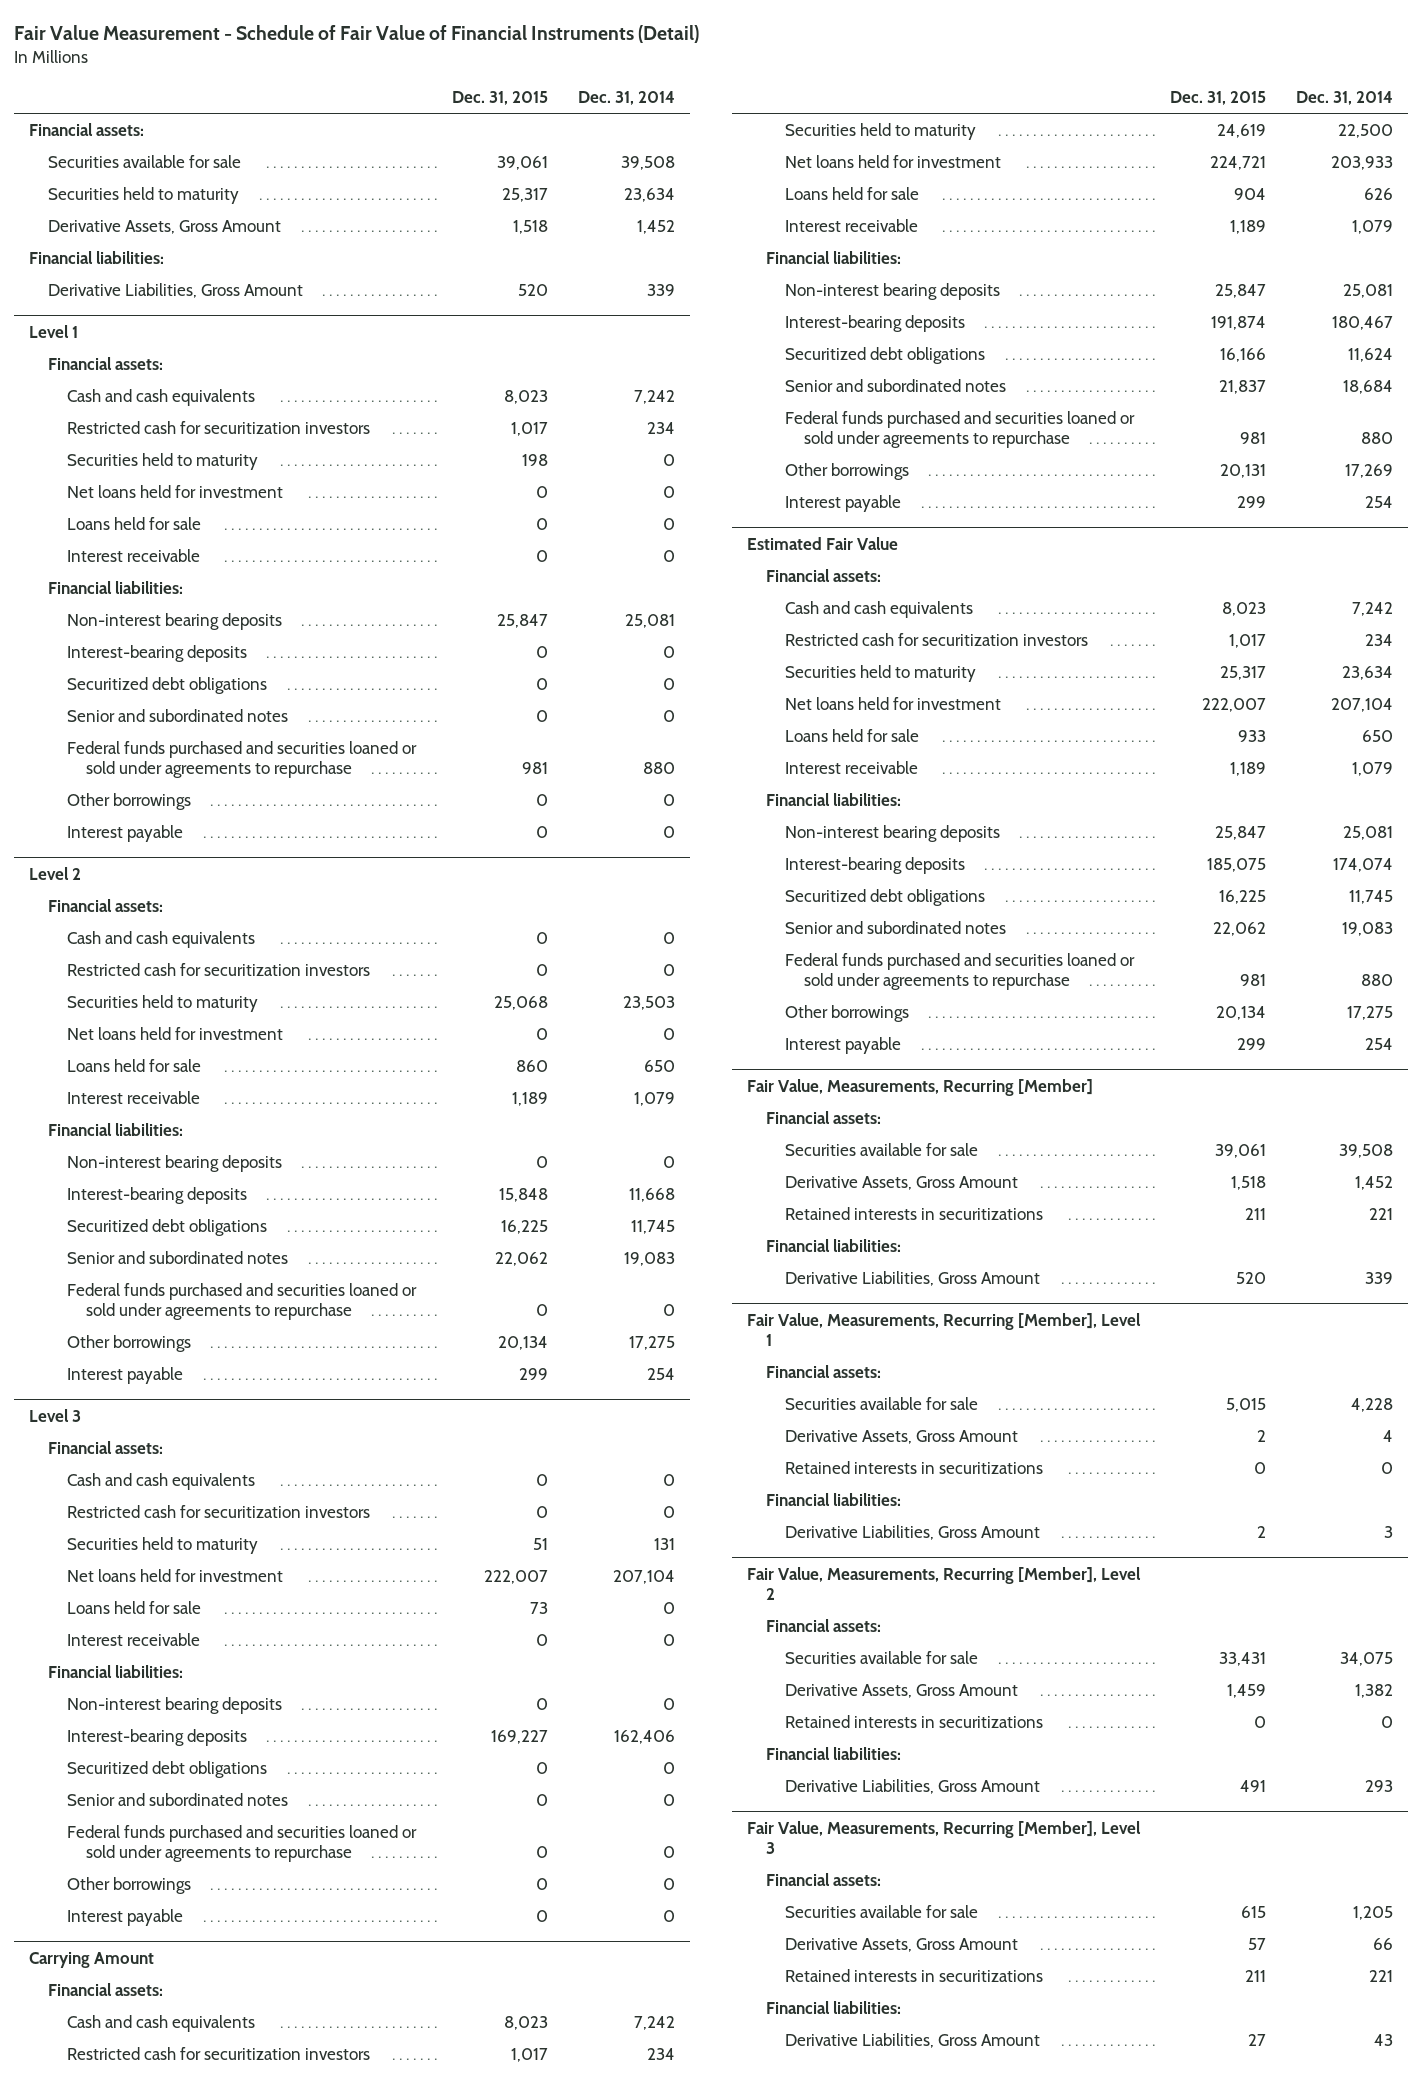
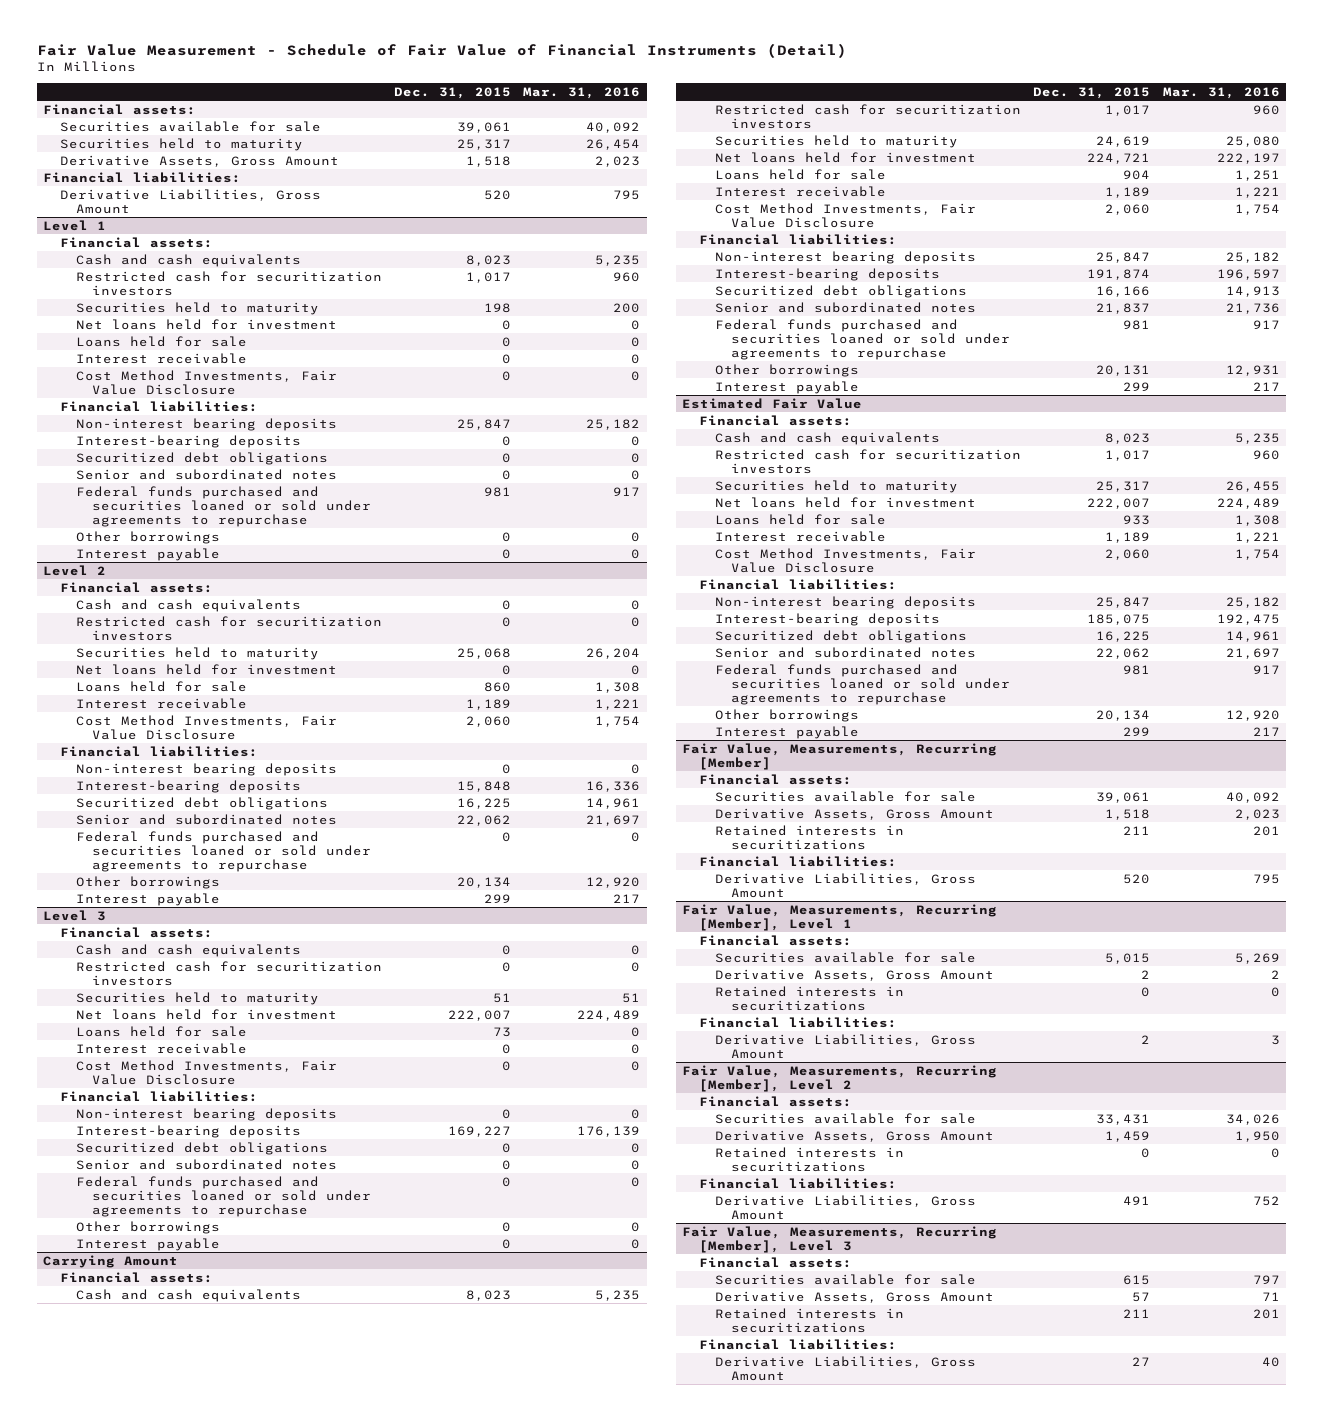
[577,90,675,105] Dec. 31, 2014 -> none
none -> [523,86,641,99] Mar. 31, 2016
none -> [75,369,337,395] Cost Method Investments, Fair Value Disclosure
none -> [75,714,337,740] Cost Method Investments, Fair Value Disclosure
none -> [75,1059,337,1085] Cost Method Investments, Fair Value Disclosure
none -> [715,202,977,228] Cost Method Investments, Fair Value Disclosure
none -> [715,547,977,573] Cost Method Investments, Fair Value Disclosure

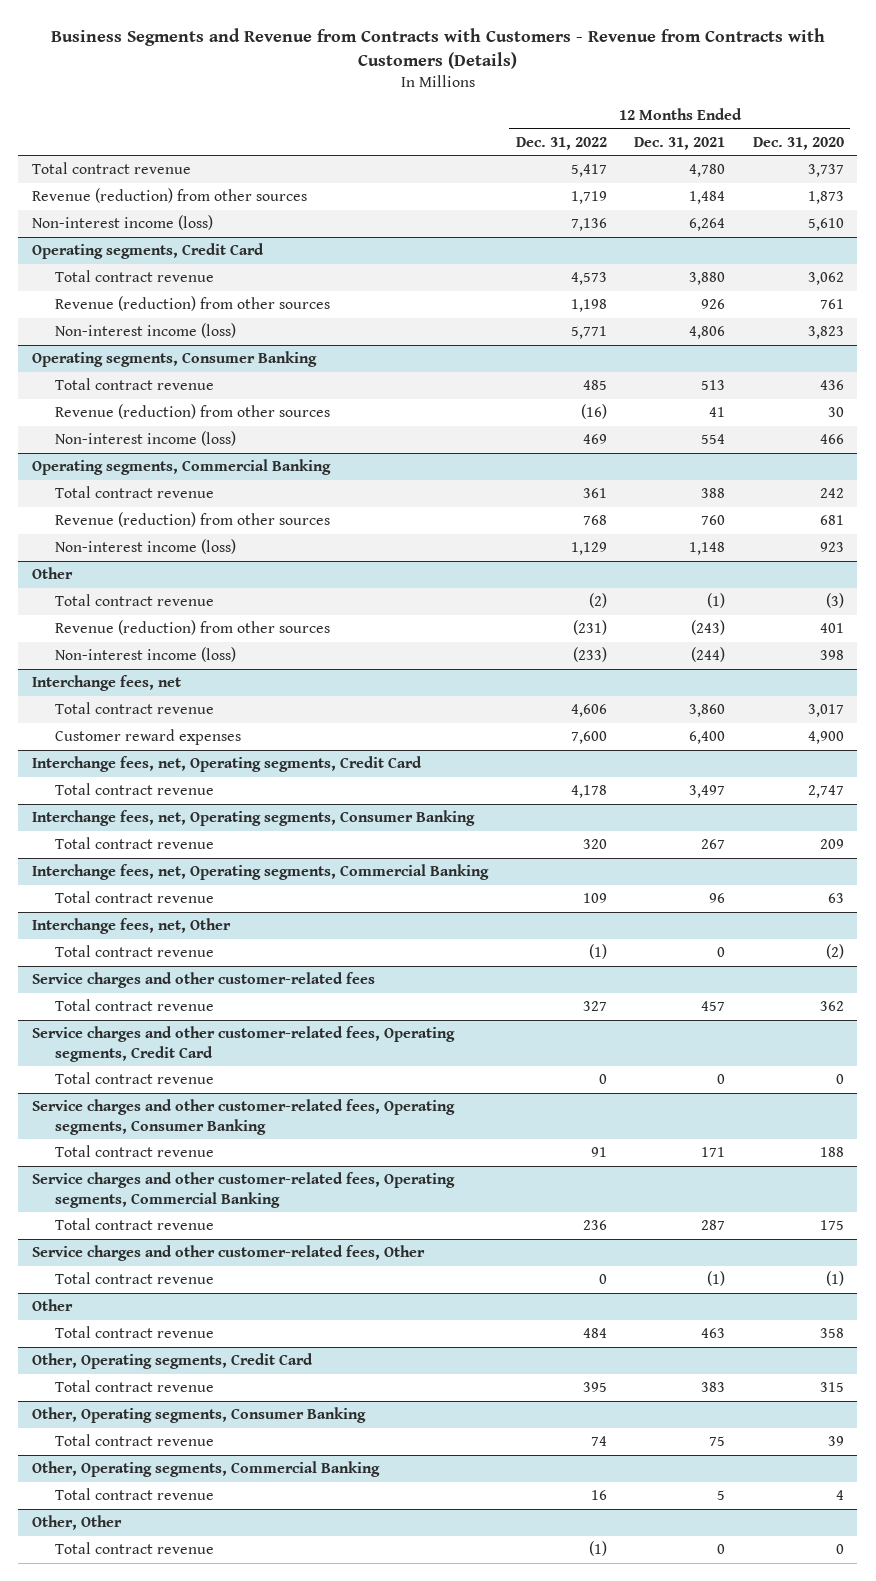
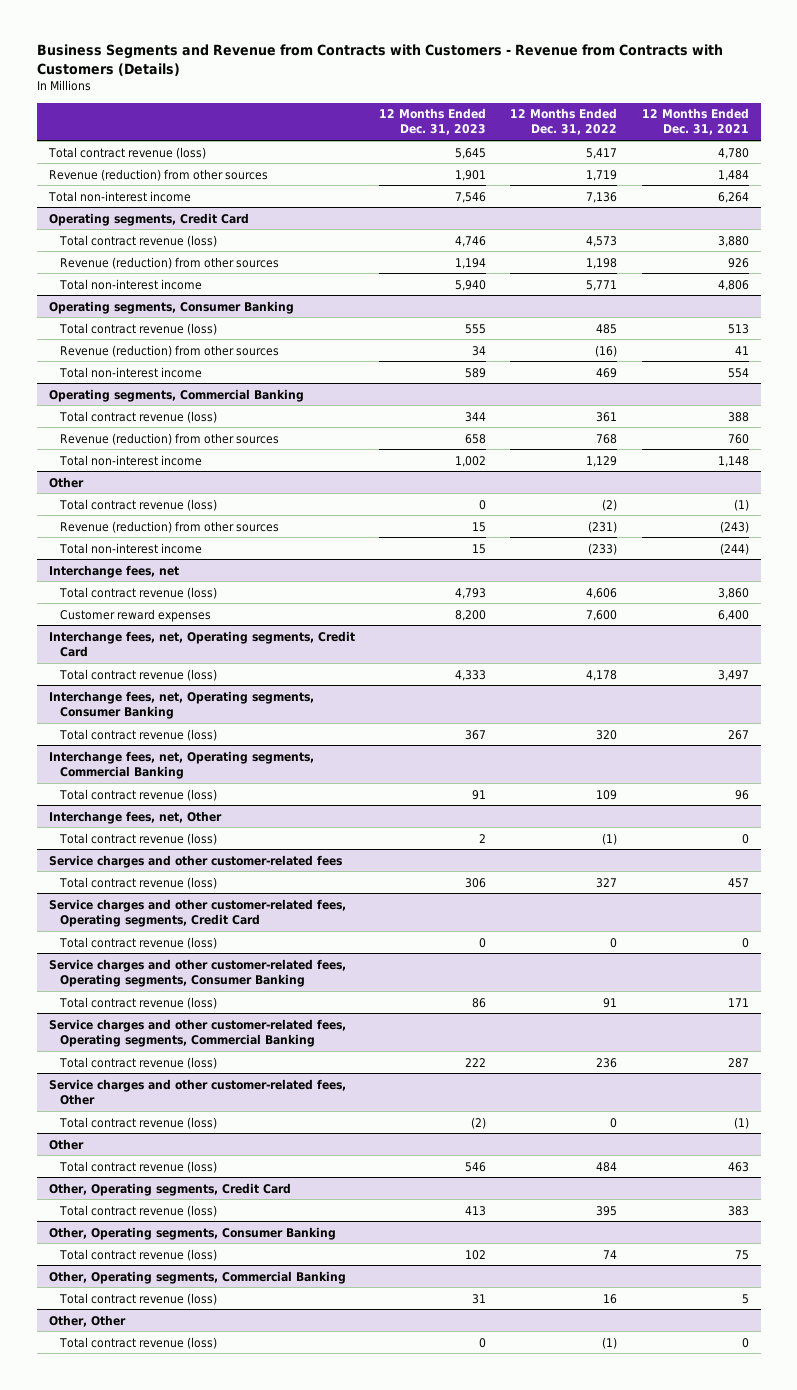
[752,136,844,150] Dec. 31, 2020 -> none
none -> [379,108,487,136] 12 Months Ended Dec. 31, 2023
[32,162,192,175] Total contract revenue -> [47,146,206,159] Total contract revenue (loss)
[32,215,214,231] Non-interest income (loss) -> [47,190,191,202] Total non-interest income
[54,270,214,283] Total contract revenue -> [59,234,218,247] Total contract revenue (loss)
[54,323,236,339] Non-interest income (loss) -> [59,278,203,290] Total non-interest income
[54,378,214,391] Total contract revenue -> [59,322,218,335] Total contract revenue (loss)
[54,431,236,447] Non-interest income (loss) -> [59,366,203,378] Total non-interest income
[54,486,214,499] Total contract revenue -> [59,410,218,423] Total contract revenue (loss)
[54,539,236,555] Non-interest income (loss) -> [59,454,203,466] Total non-interest income
[54,594,214,607] Total contract revenue -> [59,498,218,511] Total contract revenue (loss)
[54,647,236,663] Non-interest income (loss) -> [59,542,203,554] Total non-interest income
[54,702,214,715] Total contract revenue -> [59,586,218,599] Total contract revenue (loss)
[54,783,214,796] Total contract revenue -> [59,668,218,681] Total contract revenue (loss)
[54,837,214,850] Total contract revenue -> [59,728,218,741] Total contract revenue (loss)
[54,891,214,904] Total contract revenue -> [59,788,218,801] Total contract revenue (loss)
[54,945,214,958] Total contract revenue -> [59,832,218,845] Total contract revenue (loss)
[54,999,214,1012] Total contract revenue -> [59,876,218,889] Total contract revenue (loss)
[54,1072,214,1085] Total contract revenue -> [59,936,218,949] Total contract revenue (loss)
[54,1145,214,1158] Total contract revenue -> [59,996,218,1009] Total contract revenue (loss)
[54,1218,214,1231] Total contract revenue -> [59,1056,218,1069] Total contract revenue (loss)
[54,1272,214,1285] Total contract revenue -> [59,1116,218,1129] Total contract revenue (loss)
[54,1326,214,1339] Total contract revenue -> [59,1160,218,1173] Total contract revenue (loss)
[54,1380,214,1393] Total contract revenue -> [59,1204,218,1217] Total contract revenue (loss)
[54,1434,214,1447] Total contract revenue -> [59,1248,218,1261] Total contract revenue (loss)
[54,1488,214,1501] Total contract revenue -> [59,1292,218,1305] Total contract revenue (loss)
[54,1542,214,1555] Total contract revenue -> [59,1336,218,1349] Total contract revenue (loss)

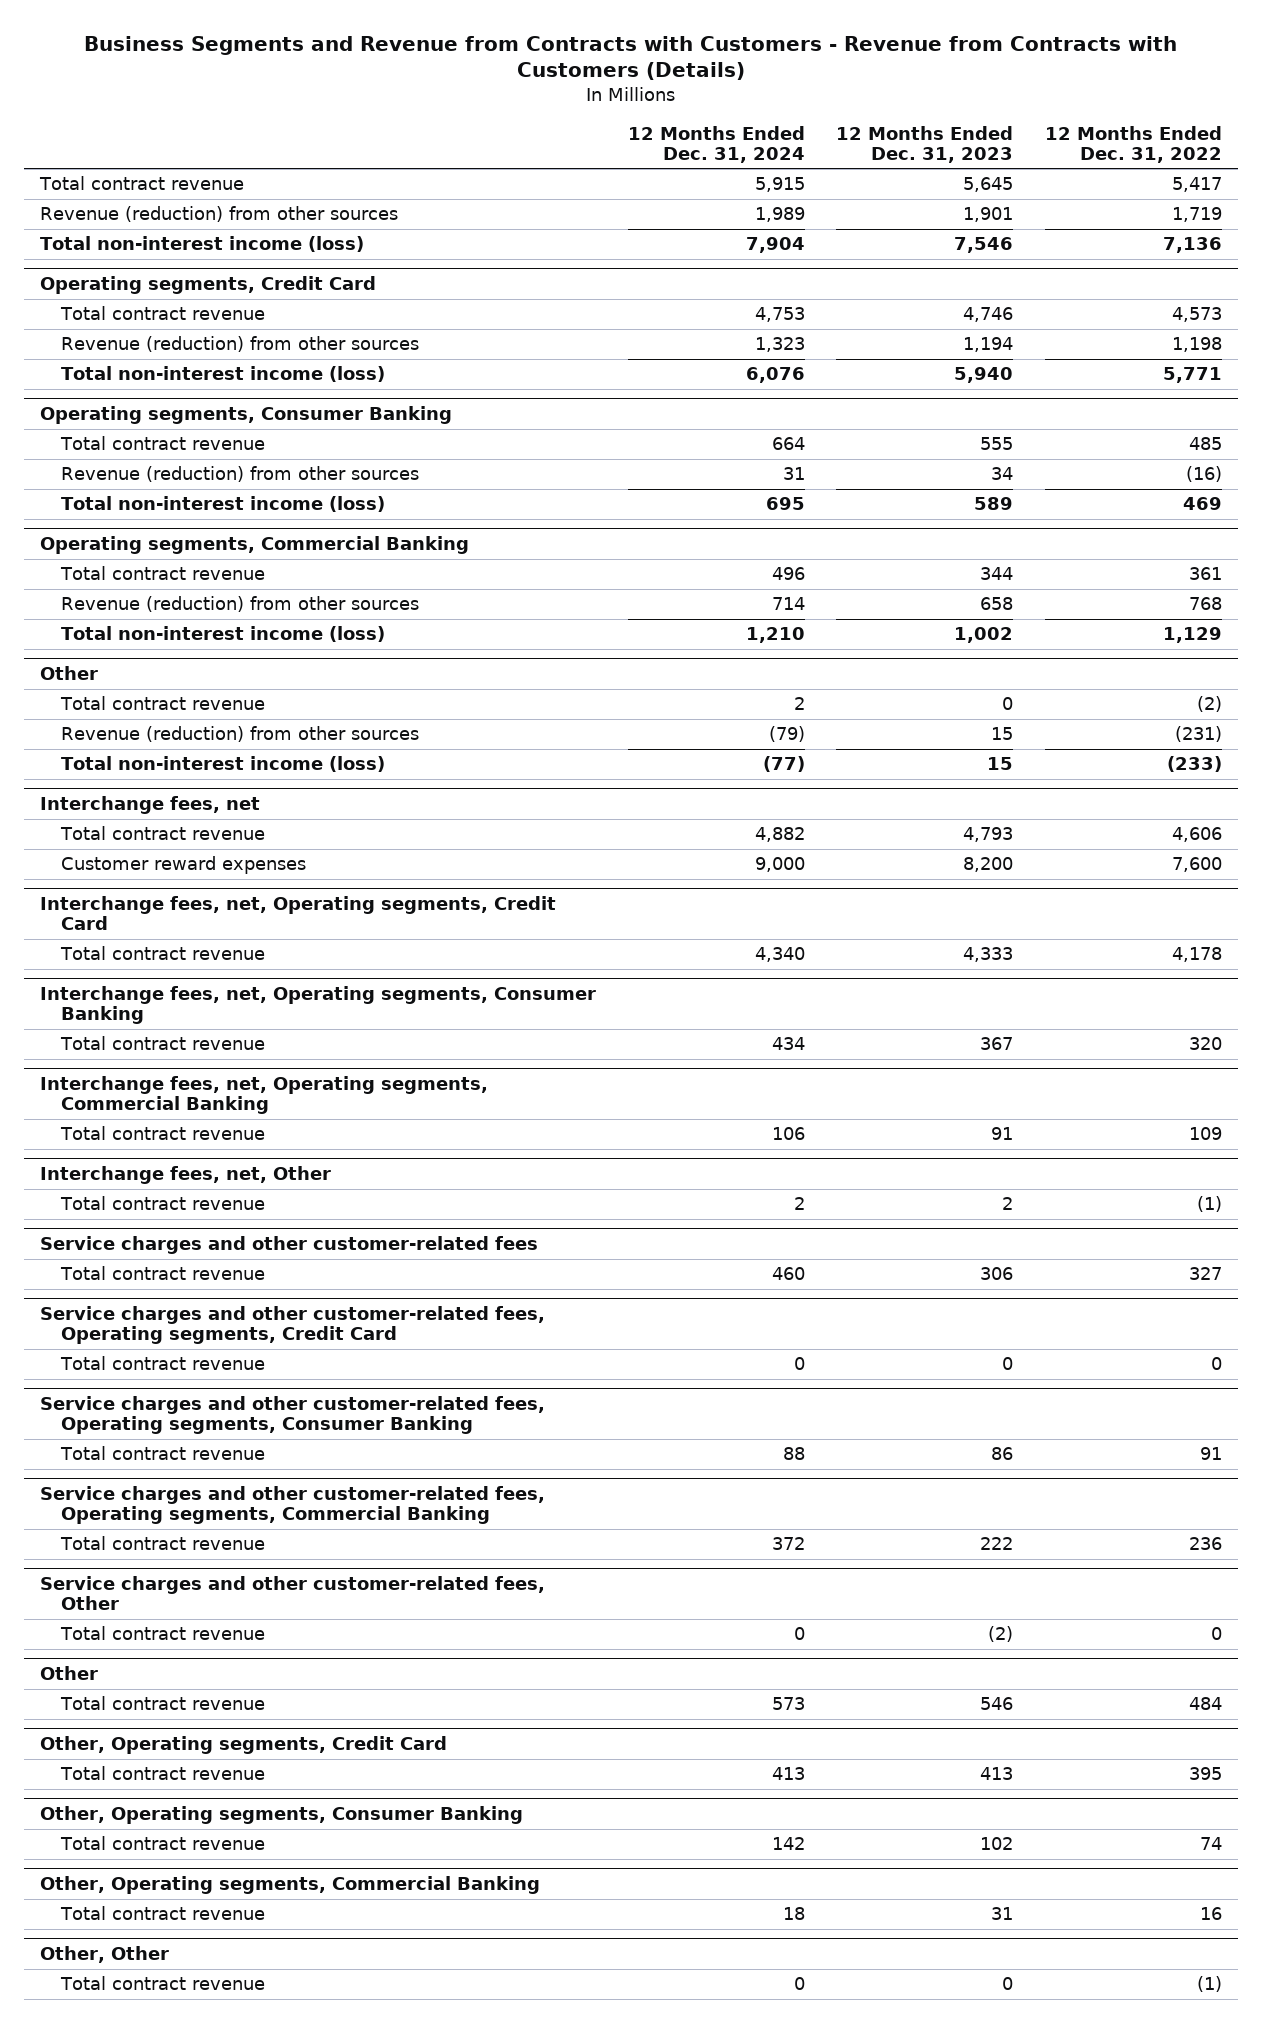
[641,108,749,136] 12 Months Ended Dec. 31, 2021 -> none
none -> [627,125,805,163] 12 Months Ended Dec. 31, 2024
[47,146,206,159] Total contract revenue (loss) -> [38,176,244,191] Total contract revenue
[47,190,191,202] Total non-interest income -> [39,236,364,253] Total non-interest income (loss)
[59,234,218,247] Total contract revenue (loss) -> [59,306,265,321] Total contract revenue
[59,278,203,290] Total non-interest income -> [60,366,385,383] Total non-interest income (loss)
[59,322,218,335] Total contract revenue (loss) -> [59,436,265,451] Total contract revenue
[59,366,203,378] Total non-interest income -> [60,496,385,513] Total non-interest income (loss)
[59,410,218,423] Total contract revenue (loss) -> [59,566,265,581] Total contract revenue
[59,454,203,466] Total non-interest income -> [60,626,385,643] Total non-interest income (loss)
[59,498,218,511] Total contract revenue (loss) -> [59,696,265,711] Total contract revenue
[59,542,203,554] Total non-interest income -> [60,756,385,773] Total non-interest income (loss)
[59,586,218,599] Total contract revenue (loss) -> [59,826,265,841] Total contract revenue
[59,668,218,681] Total contract revenue (loss) -> [59,946,265,961] Total contract revenue
[59,728,218,741] Total contract revenue (loss) -> [59,1036,265,1051] Total contract revenue
[59,788,218,801] Total contract revenue (loss) -> [59,1126,265,1141] Total contract revenue
[59,832,218,845] Total contract revenue (loss) -> [59,1196,265,1211] Total contract revenue
[59,876,218,889] Total contract revenue (loss) -> [59,1266,265,1281] Total contract revenue
[59,936,218,949] Total contract revenue (loss) -> [59,1356,265,1371] Total contract revenue
[59,996,218,1009] Total contract revenue (loss) -> [59,1446,265,1461] Total contract revenue
[59,1056,218,1069] Total contract revenue (loss) -> [59,1536,265,1551] Total contract revenue
[59,1116,218,1129] Total contract revenue (loss) -> [59,1626,265,1641] Total contract revenue
[59,1160,218,1173] Total contract revenue (loss) -> [59,1696,265,1711] Total contract revenue
[59,1204,218,1217] Total contract revenue (loss) -> [59,1766,265,1781] Total contract revenue
[59,1248,218,1261] Total contract revenue (loss) -> [59,1836,265,1851] Total contract revenue
[59,1292,218,1305] Total contract revenue (loss) -> [59,1906,265,1921] Total contract revenue
[59,1336,218,1349] Total contract revenue (loss) -> [59,1976,265,1991] Total contract revenue

